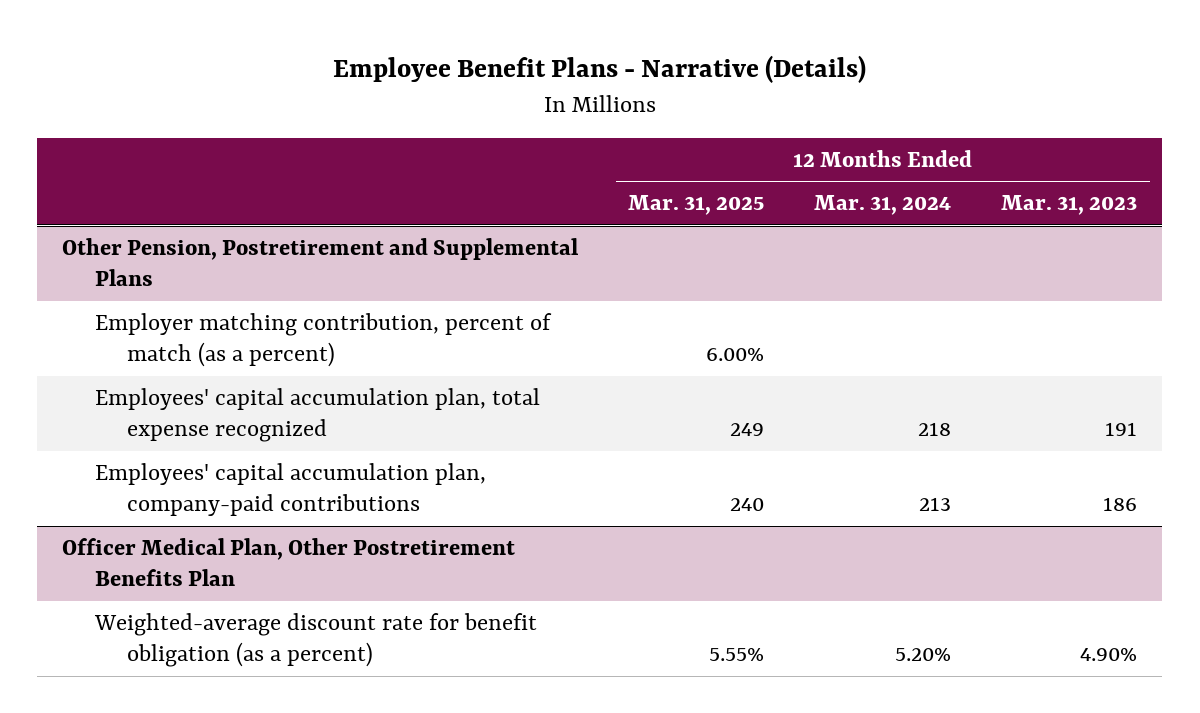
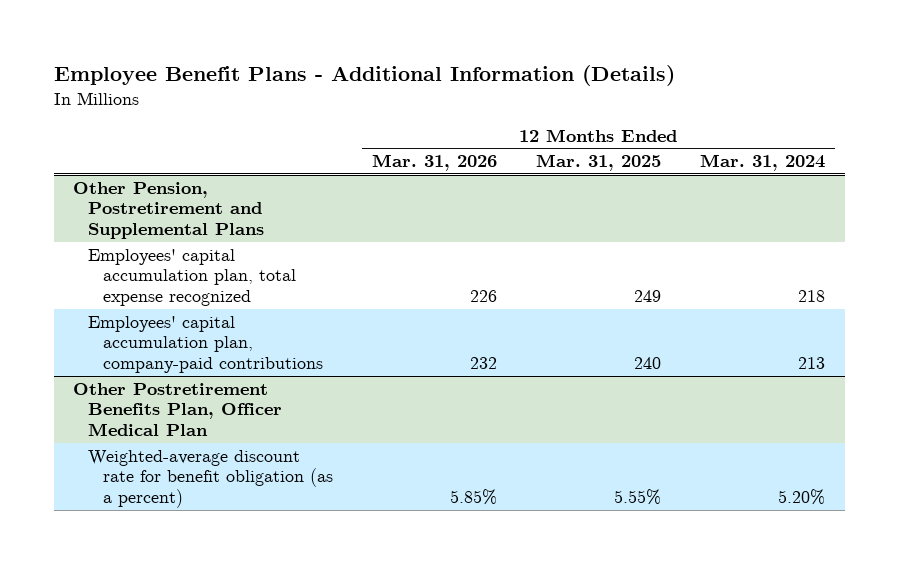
[332,55,866,84] Employee Benefit Plans - Narrative (Details) -> [53,65,675,87] Employee Benefit Plans - Additional Information (Details)
[1001,195,1138,216] Mar. 31, 2023 -> none
none -> [371,154,497,172] Mar. 31, 2026
[94,313,552,368] Employer matching contribution, percent of match (as a percent) -> none
[62,538,516,587] Officer Medical Plan, Other Postretirement Benefits Plan -> [73,382,282,436] Other Postretirement Benefits Plan, Officer Medical Plan

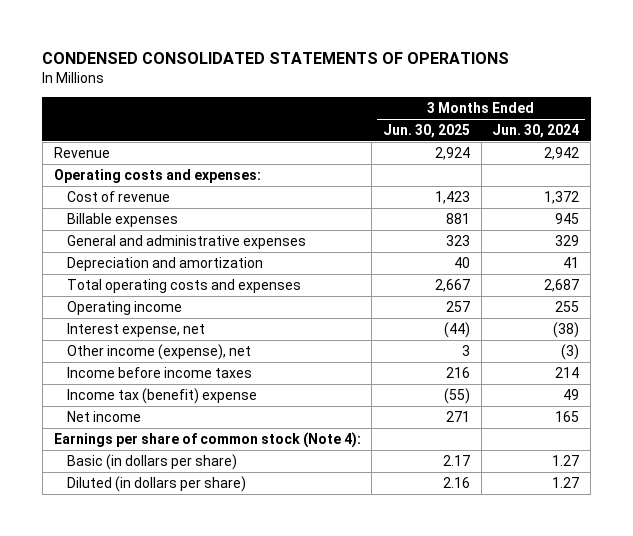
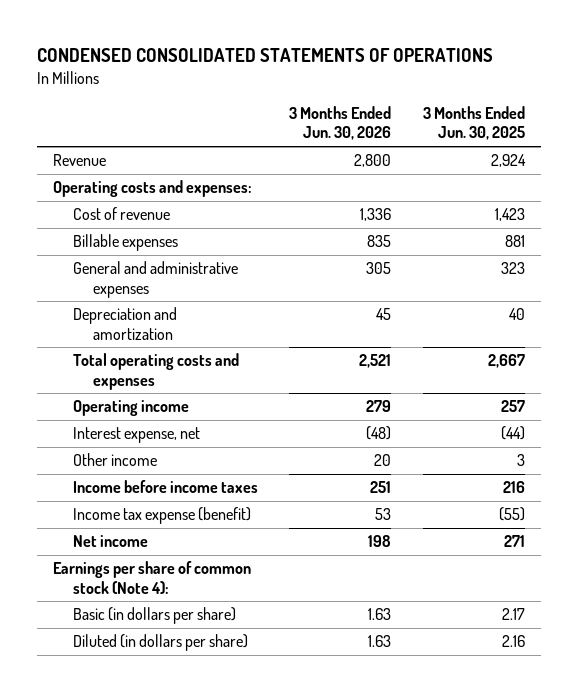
[492,123,580,138] Jun. 30, 2024 -> none
none -> [289,106,392,141] 3 Months Ended Jun. 30, 2026
[66,343,251,360] Other income (expense), net -> [72,453,157,467] Other income
[66,387,257,404] Income tax (benefit) expense -> [72,507,251,525] Income tax expense (benefit)

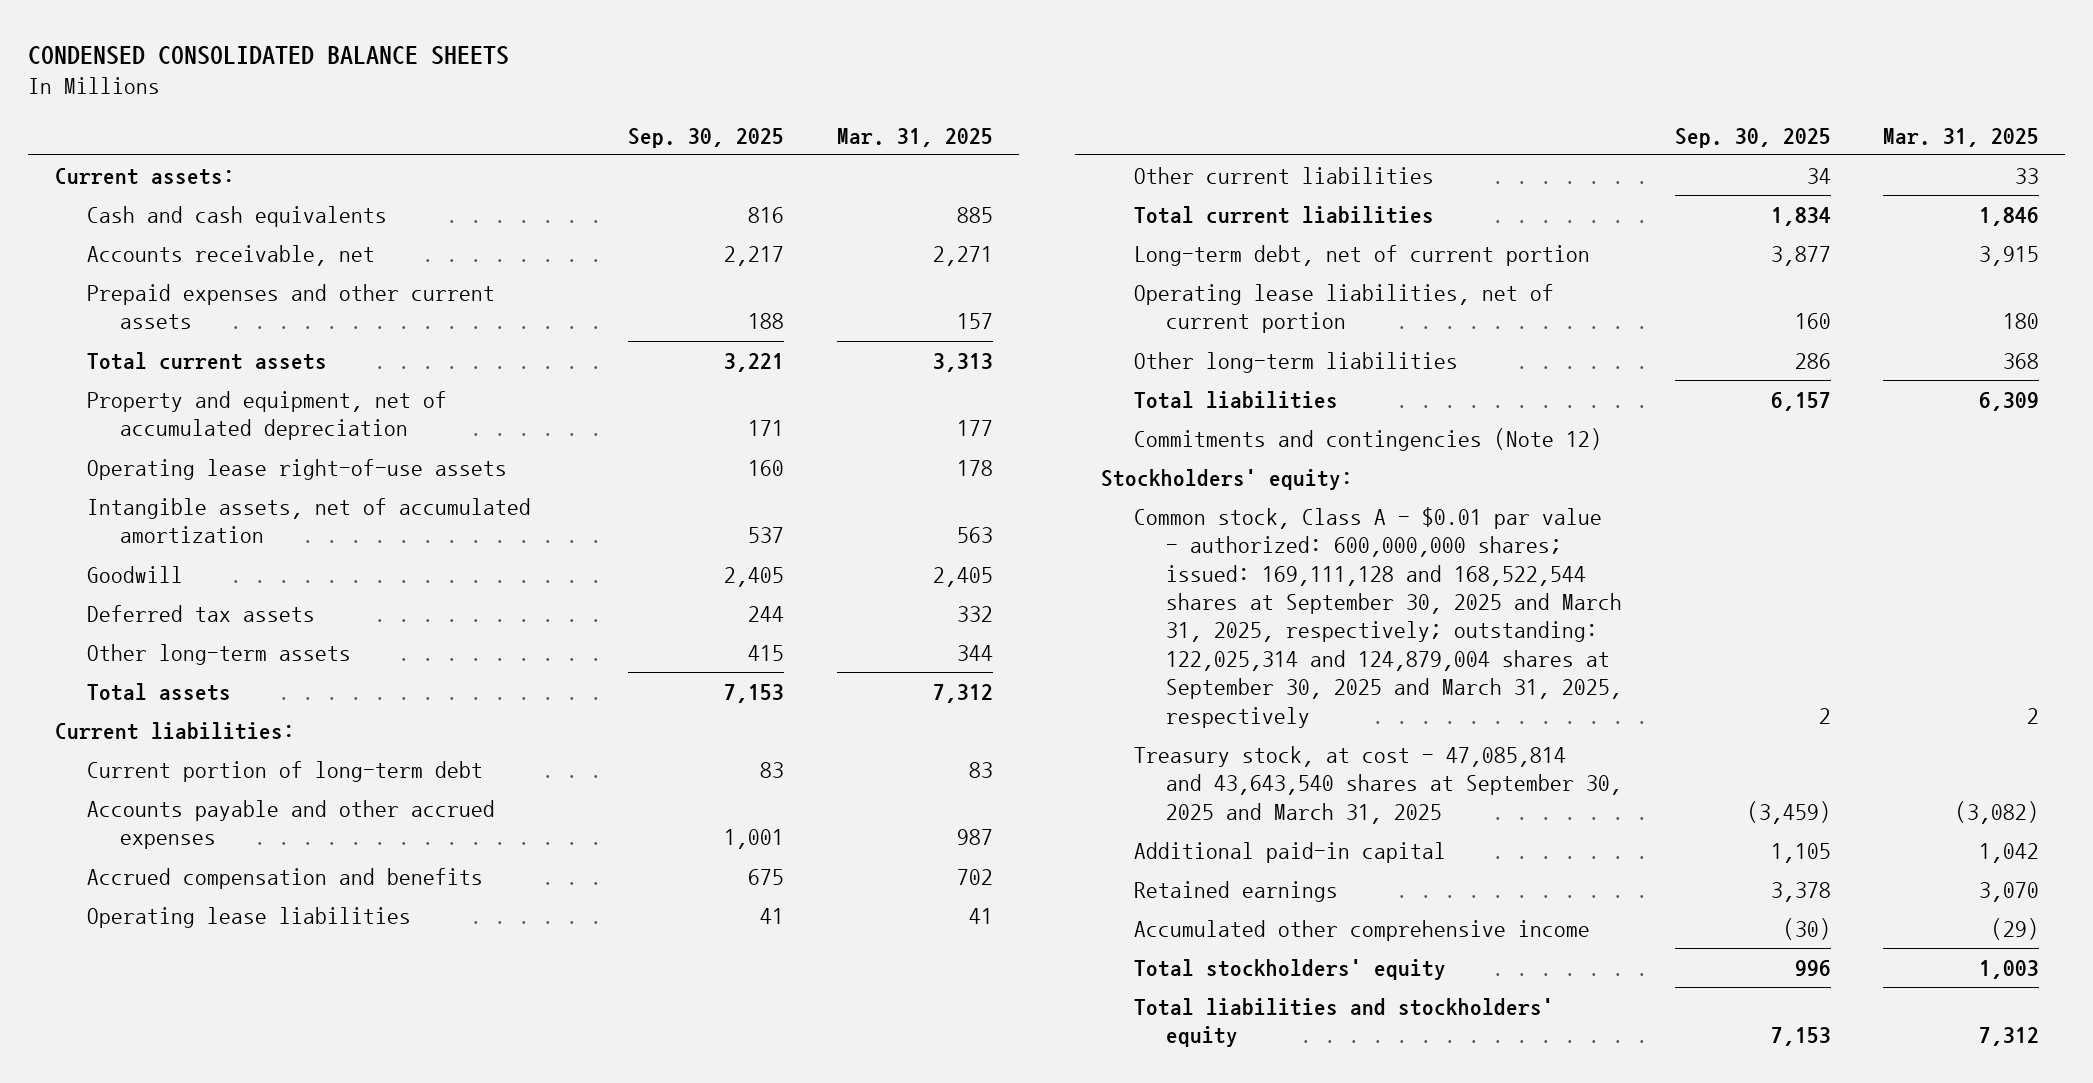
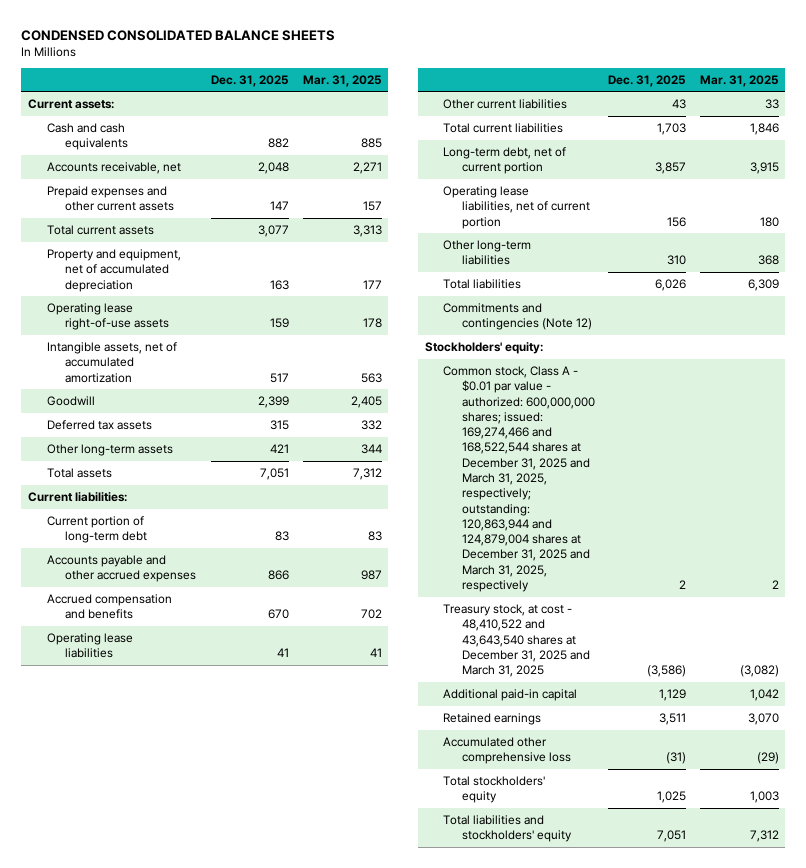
[628,127,785,148] Sep. 30, 2025 -> none
none -> [211,74,290,87] Dec. 31, 2025
[1133,506,1623,728] Common stock, Class A - $0.01 par value - authorized: 600,000,000 shares; issued: 169,111,128 and 168,522,544 shares at September 30, 2025 and March 31, 2025, respectively; outstanding: 122,025,314 and 124,879,004 shares at September 30, 2025 and March 31, 2025, respectively -> [443,366,595,592] Common stock, Class A - $0.01 par value - authorized: 600,000,000 shares; issued: 169,274,466 and 168,522,544 shares at December 31, 2025 and March 31, 2025, respectively; outstanding: 120,863,944 and 124,879,004 shares at December 31, 2025 and March 31, 2025, respectively
[1133,745,1623,824] Treasury stock, at cost - 47,085,814 and 43,643,540 shares at September 30, 2025 and March 31, 2025 -> [443,604,590,678] Treasury stock, at cost - 48,410,522 and 43,643,540 shares at December 31, 2025 and March 31, 2025
[1133,919,1590,941] Accumulated other comprehensive income -> [443,737,571,765] Accumulated other comprehensive loss

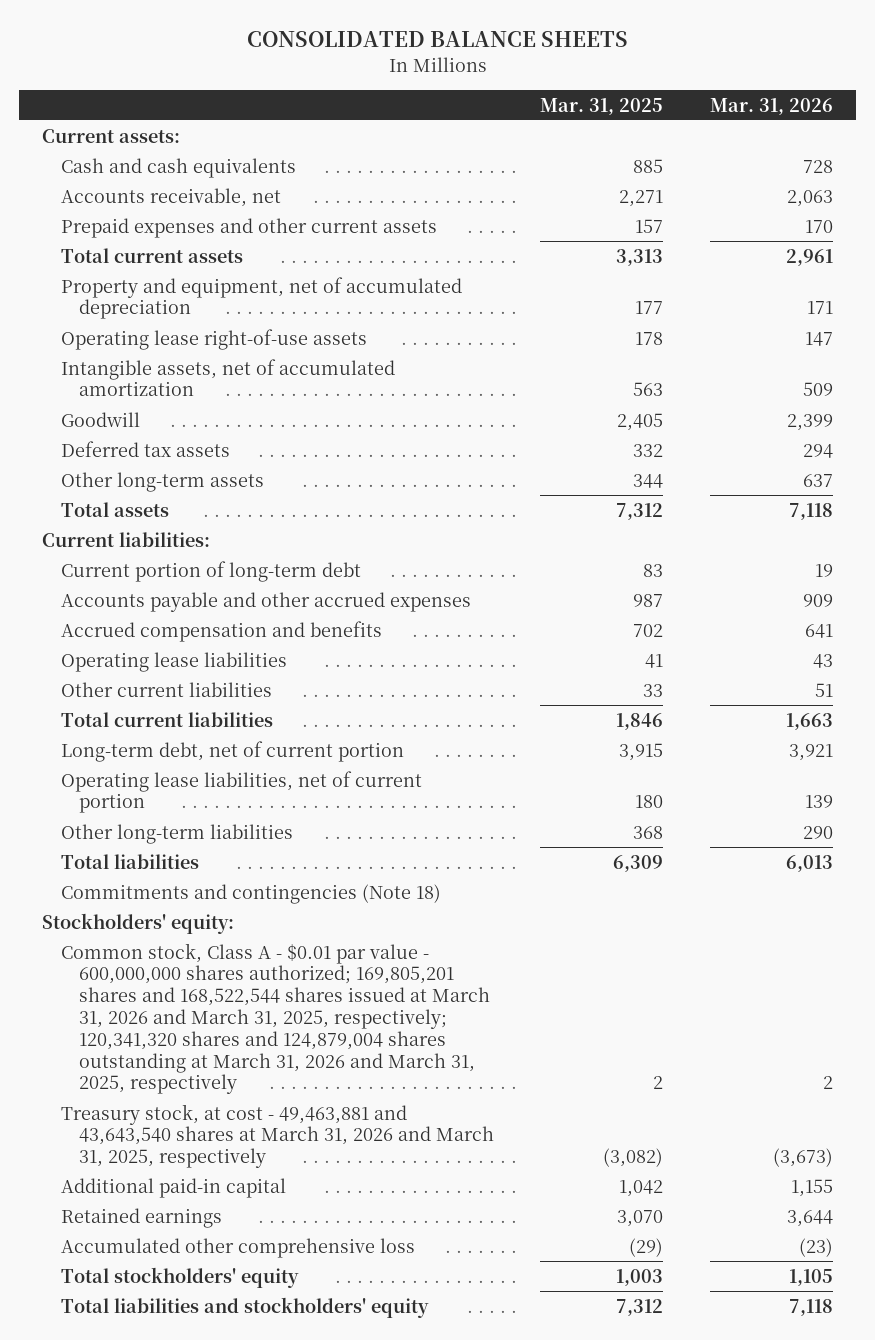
[21,29,336,41] CONDENSED CONSOLIDATED BALANCE SHEETS -> [246,31,628,48] CONSOLIDATED BALANCE SHEETS
[211,74,290,87] Dec. 31, 2025 -> none
none -> [710,97,834,115] Mar. 31, 2026
[443,303,592,331] Commitments and contingencies (Note 12) -> [60,883,441,904] Commitments and contingencies (Note 18)
[443,366,595,592] Common stock, Class A - $0.01 par value - authorized: 600,000,000 shares; issued: 169,274,466 and 168,522,544 shares at December 31, 2025 and March 31, 2025, respectively; outstanding: 120,863,944 and 124,879,004 shares at December 31, 2025 and March 31, 2025, respectively -> [60,942,490,1095] Common stock, Class A - $0.01 par value - 600,000,000 shares authorized; 169,805,201 shares and 168,522,544 shares issued at March 31, 2026 and March 31, 2025, respectively; 120,341,320 shares and 124,879,004 shares outstanding at March 31, 2026 and March 31, 2025, respectively
[443,604,590,678] Treasury stock, at cost - 48,410,522 and 43,643,540 shares at December 31, 2025 and March 31, 2025 -> [60,1103,494,1169] Treasury stock, at cost - 49,463,881 and 43,643,540 shares at March 31, 2026 and March 31, 2025, respectively

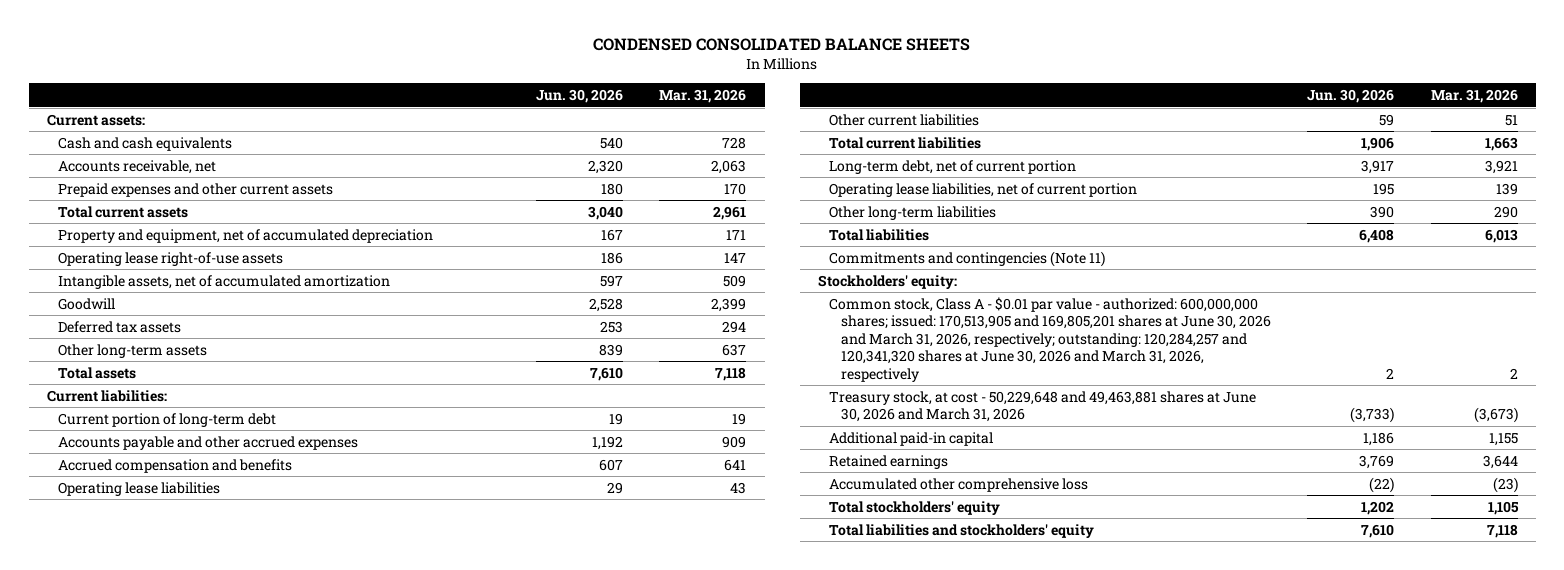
[246,31,628,48] CONSOLIDATED BALANCE SHEETS -> [593,38,971,52] CONDENSED CONSOLIDATED BALANCE SHEETS
[540,97,664,115] Mar. 31, 2025 -> none
none -> [535,89,623,104] Jun. 30, 2026
[60,883,441,904] Commitments and contingencies (Note 18) -> [829,250,1106,267] Commitments and contingencies (Note 11)
[60,942,490,1095] Common stock, Class A - $0.01 par value - 600,000,000 shares authorized; 169,805,201 shares and 168,522,544 shares issued at March 31, 2026 and March 31, 2025, respectively; 120,341,320 shares and 124,879,004 shares outstanding at March 31, 2026 and March 31, 2025, respectively -> [829,296,1271,382] Common stock, Class A - $0.01 par value - authorized: 600,000,000 shares; issued: 170,513,905 and 169,805,201 shares at June 30, 2026 and March 31, 2026, respectively; outstanding: 120,284,257 and 120,341,320 shares at June 30, 2026 and March 31, 2026, respectively
[60,1103,494,1169] Treasury stock, at cost - 49,463,881 and 43,643,540 shares at March 31, 2026 and March 31, 2025, respectively -> [829,390,1257,423] Treasury stock, at cost - 50,229,648 and 49,463,881 shares at June 30, 2026 and March 31, 2026

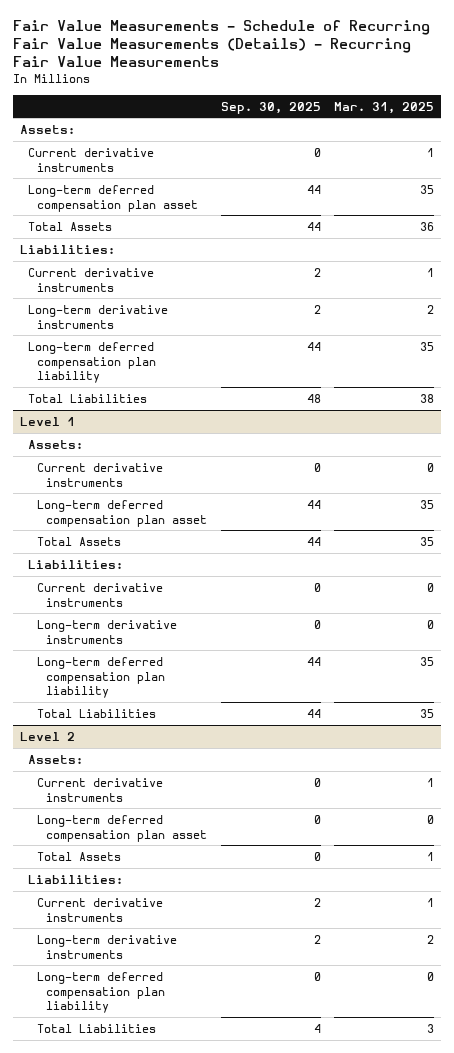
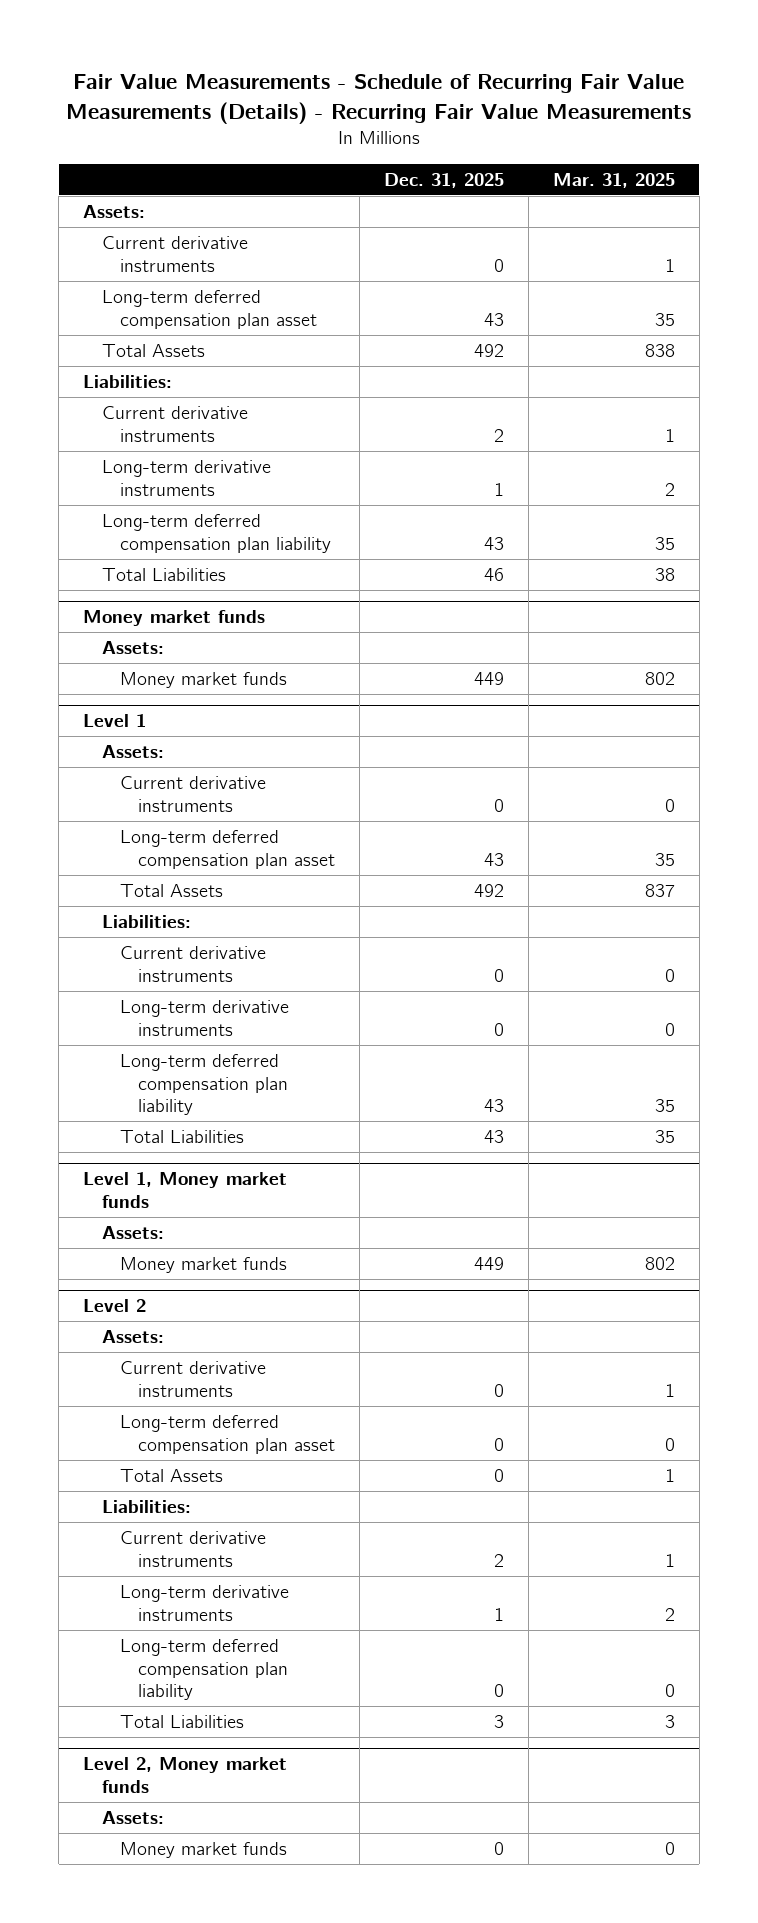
[220,101,321,114] Sep. 30, 2025 -> none
none -> [383,172,504,188] Dec. 31, 2025
[420,221,435,231] 36 -> [644,344,675,358] 838
none -> [83,610,266,627] Money market funds
none -> [101,641,164,655] Assets:
none -> [119,672,287,689] Money market funds
[420,536,435,546] 35 -> [644,884,675,898] 837
none -> [83,1172,288,1209] Level 1, Money market funds
none -> [101,1226,164,1240] Assets:
none -> [119,1257,287,1274] Money market funds
none -> [83,1757,288,1794] Level 2, Money market funds
none -> [101,1811,164,1825] Assets:
none -> [119,1842,287,1859] Money market funds

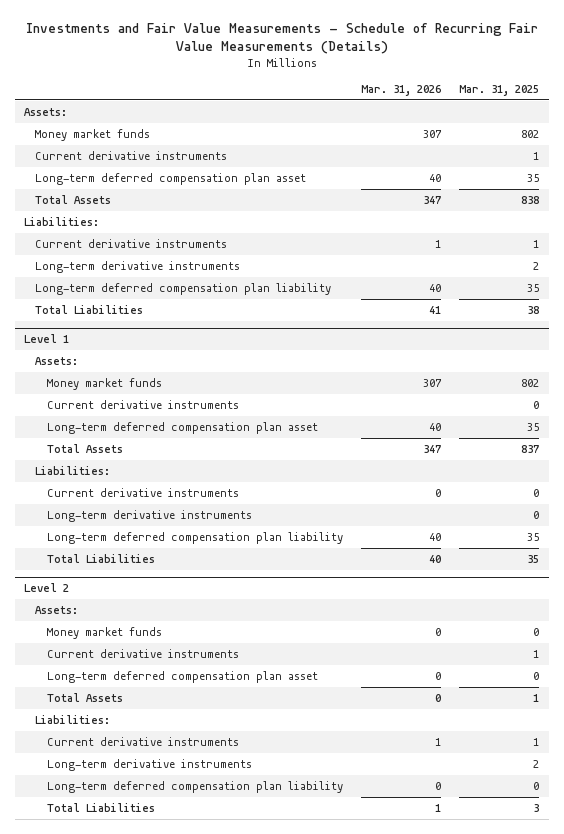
[66,73,692,124] Fair Value Measurements - Schedule of Recurring Fair Value Measurements (Details) - Recurring Fair Value Measurements -> [25,22,538,55] Investments and Fair Value Measurements - Schedule of Recurring Fair Value Measurements (Details)
[383,172,504,188] Dec. 31, 2025 -> none
none -> [361,85,442,97] Mar. 31, 2026
none -> [35,128,151,141] Money market funds
[83,610,266,627] Money market funds -> none
[101,641,164,655] Assets: -> none
[119,672,287,689] Money market funds -> none
none -> [46,377,162,390] Money market funds
[83,1172,288,1209] Level 1, Money market funds -> none
[101,1226,164,1240] Assets: -> none
[119,1257,287,1274] Money market funds -> none
none -> [46,626,162,639] Money market funds
[83,1757,288,1794] Level 2, Money market funds -> none
[101,1811,164,1825] Assets: -> none
[119,1842,287,1859] Money market funds -> none

